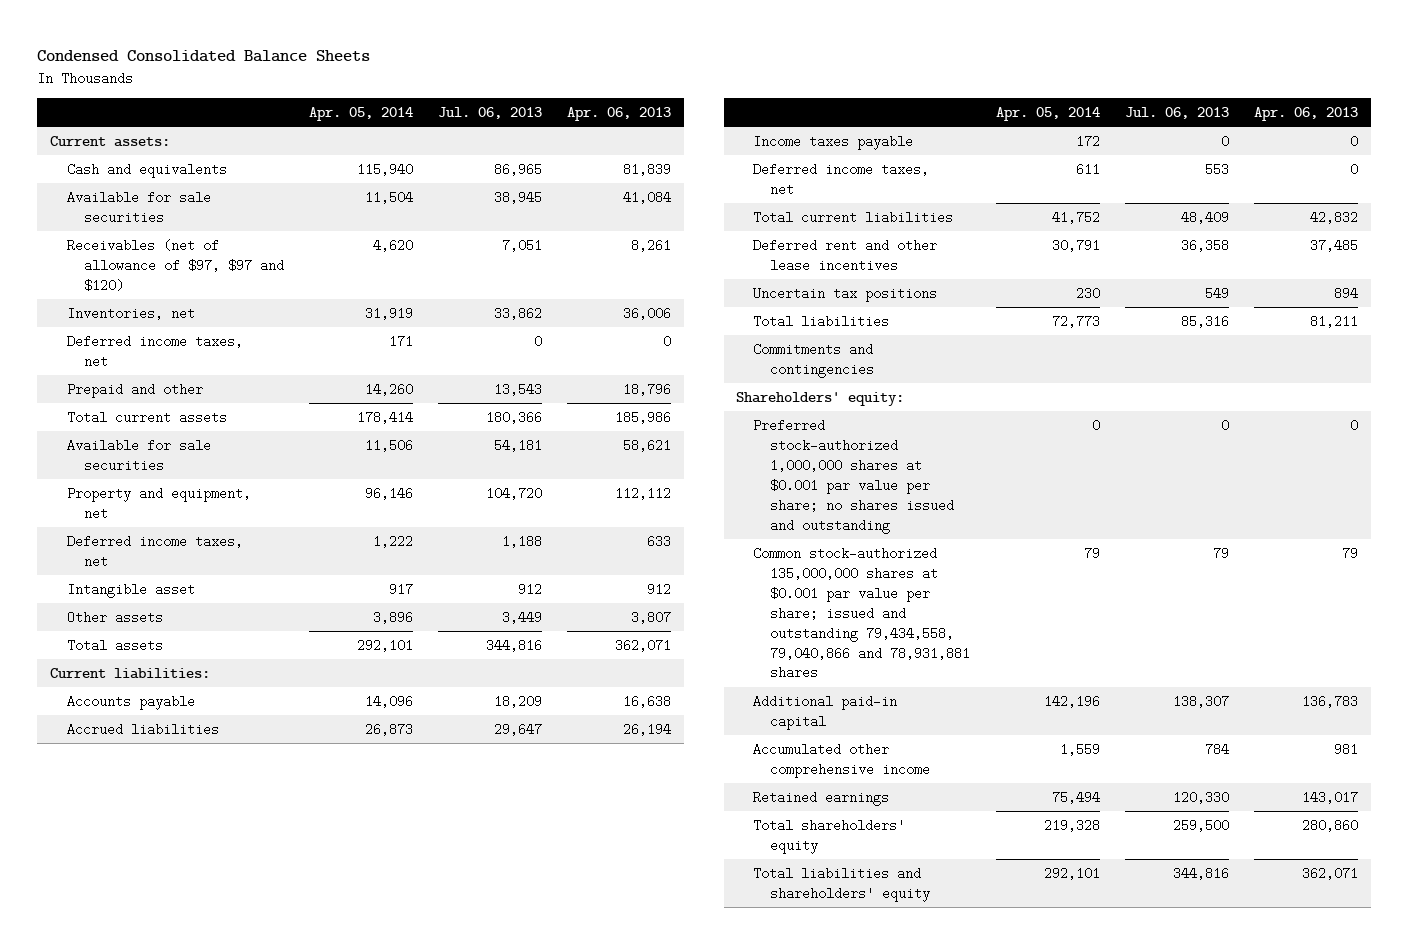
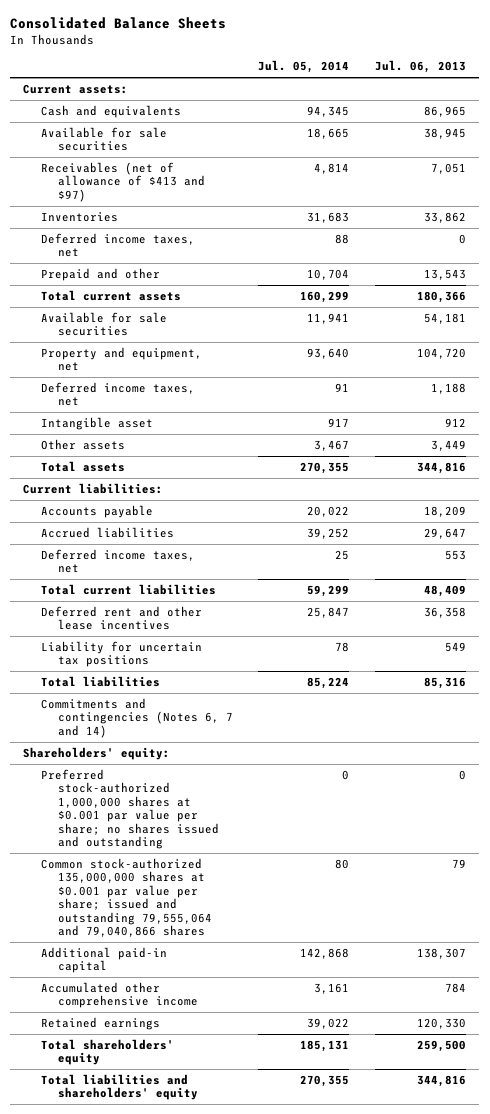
[36,50,370,63] Condensed Consolidated Balance Sheets -> [10,17,227,30] Consolidated Balance Sheets
[308,107,413,122] Apr. 05, 2014 -> none
[567,107,672,122] Apr. 06, 2013 -> none
none -> [258,60,350,74] Jul. 05, 2014
[66,238,284,292] Receivables (net of allowance of $97, $97 and $120) -> [40,161,205,202] Receivables (net of allowance of $413 and $97)
[66,306,195,320] Inventories, net -> [40,211,118,222] Inventories
[753,134,914,150] Income taxes payable -> none
[753,286,938,302] Uncertain tax positions -> [40,640,202,668] Liability for uncertain tax positions
[753,342,875,378] Commitments and contingencies -> [40,697,233,738] Commitments and contingencies (Notes 6, 7 and 14)
[753,546,971,680] Common stock-authorized 135,000,000 shares at $0.001 par value per share; issued and outstanding 79,434,558, 79,040,866 and 78,931,881 shares -> [40,857,212,937] Common stock-authorized 135,000,000 shares at $0.001 par value per share; issued and outstanding 79,555,064 and 79,040,866 shares

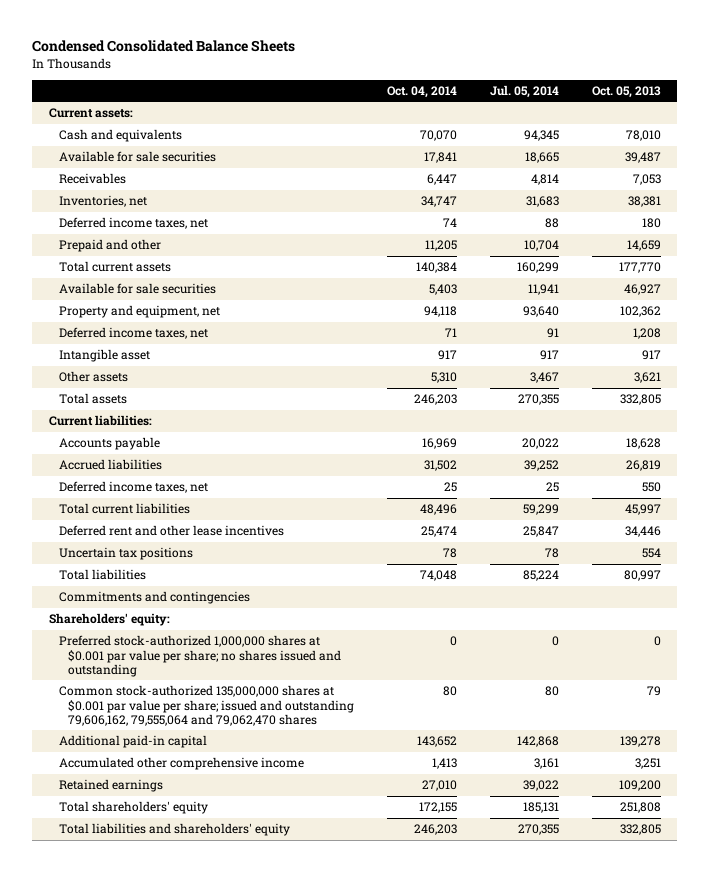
[10,17,227,30] Consolidated Balance Sheets -> [32,40,296,53] Condensed Consolidated Balance Sheets
[375,60,467,74] Jul. 06, 2013 -> none
none -> [387,85,458,98] Oct. 04, 2014
none -> [591,85,661,98] Oct. 05, 2013
[40,161,205,202] Receivables (net of allowance of $413 and $97) -> [58,173,126,185] Receivables
[40,211,118,222] Inventories -> [58,195,147,208] Inventories, net
[40,640,202,668] Liability for uncertain tax positions -> [58,547,193,561] Uncertain tax positions
[40,697,233,738] Commitments and contingencies (Notes 6, 7 and 14) -> [58,591,250,605] Commitments and contingencies
[40,857,212,937] Common stock-authorized 135,000,000 shares at $0.001 par value per share; issued and outstanding 79,555,064 and 79,040,866 shares -> [58,685,355,726] Common stock-authorized 135,000,000 shares at $0.001 par value per share; issued and outstanding 79,606,162, 79,555,064 and 79,062,470 shares

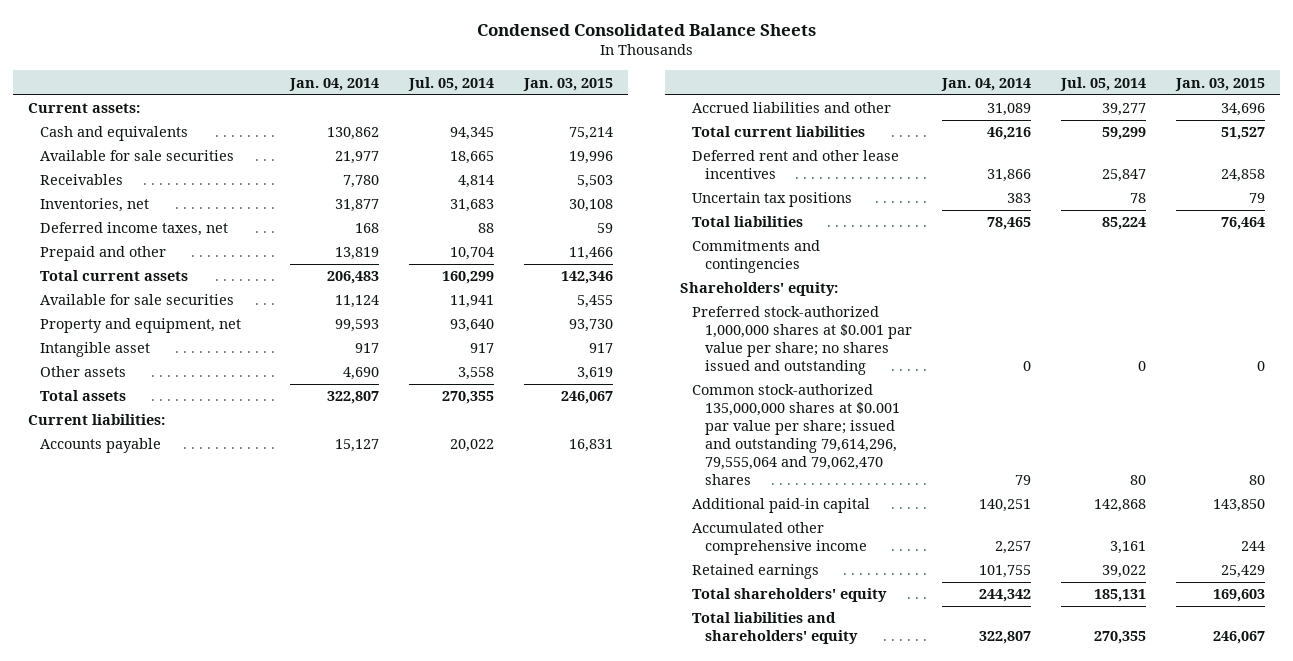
[387,85,458,98] Oct. 04, 2014 -> none
[591,85,661,98] Oct. 05, 2013 -> none
none -> [288,77,379,91] Jan. 04, 2014
none -> [523,77,614,91] Jan. 03, 2015
[58,327,208,340] Deferred income taxes, net -> none
[529,372,559,384] 3,467 -> [458,367,495,381] 3,558
[58,481,208,494] Deferred income taxes, net -> none
[58,459,162,471] Accrued liabilities -> [692,102,892,114] Accrued liabilities and other
[523,460,559,472] 39,252 -> [1102,103,1147,117] 39,277
[58,685,355,726] Common stock-authorized 135,000,000 shares at $0.001 par value per share; issued and outstanding 79,606,162, 79,555,064 and 79,062,470 shares -> [692,384,900,486] Common stock-authorized 135,000,000 shares at $0.001 par value per share; issued and outstanding 79,614,296, 79,555,064 and 79,062,470 shares

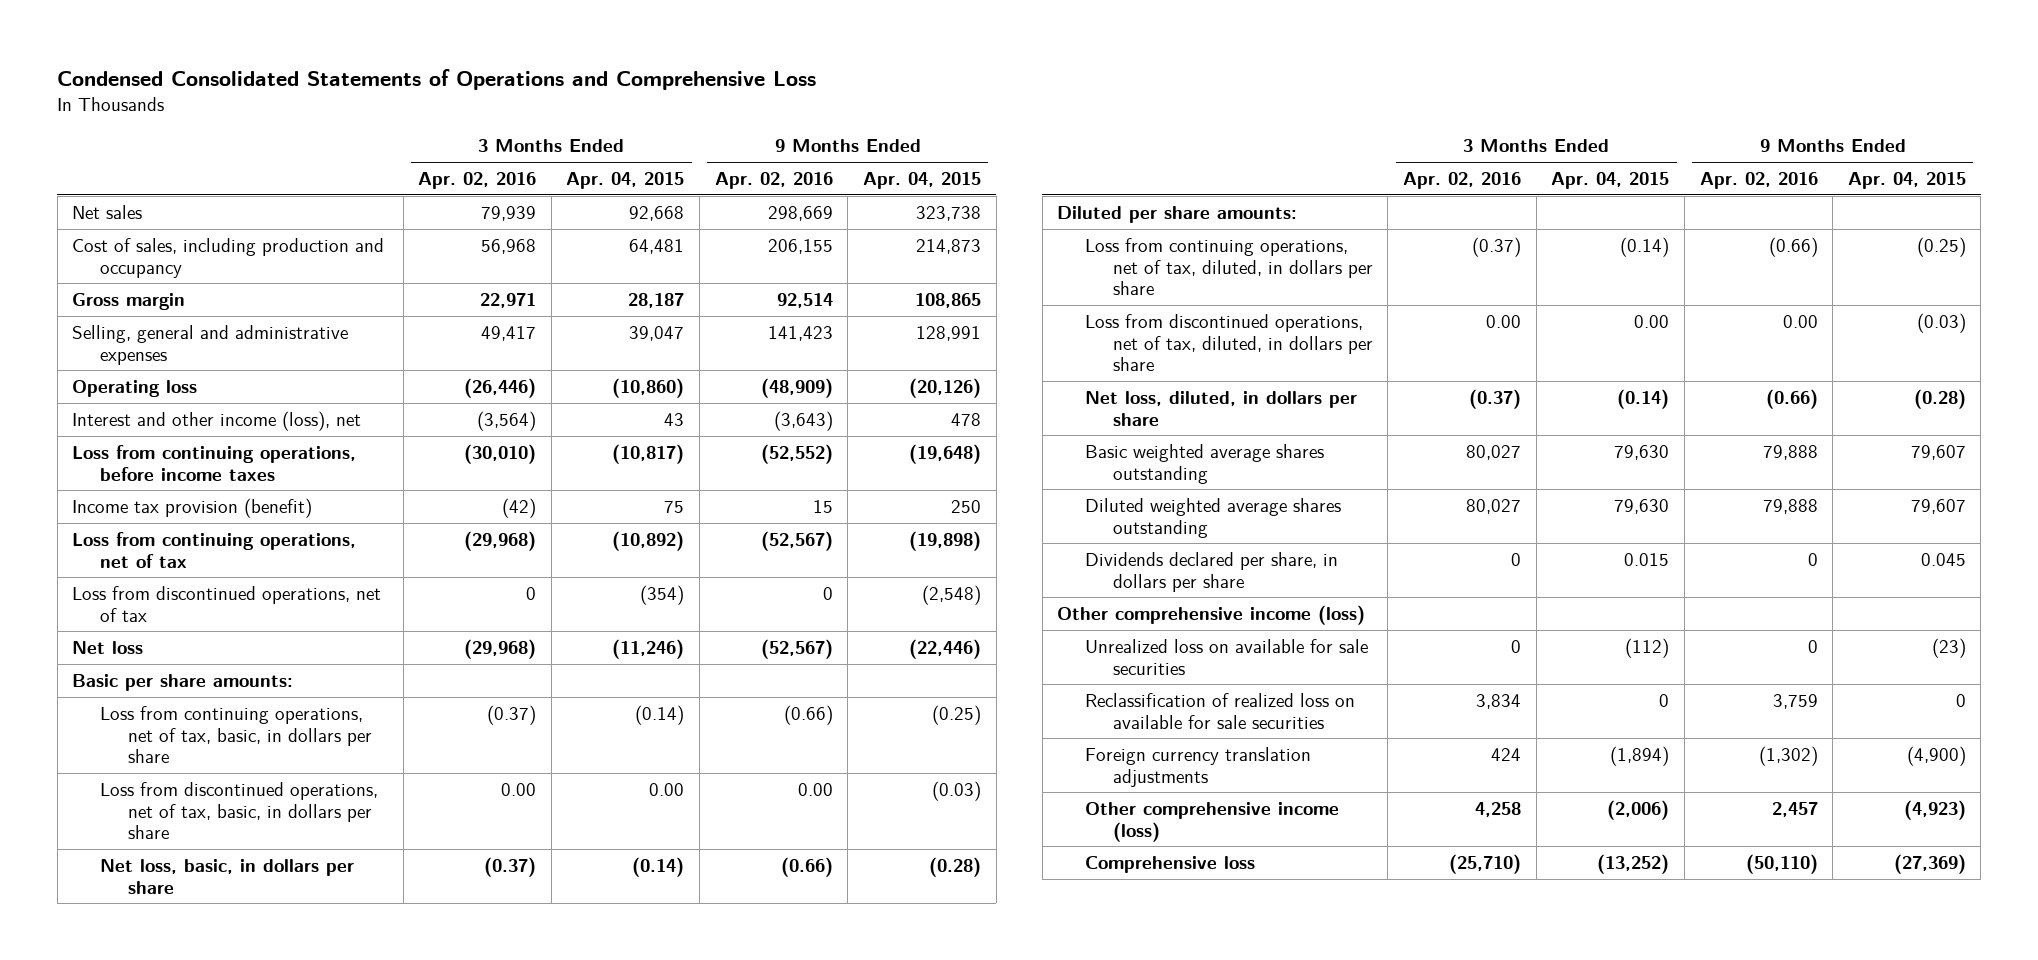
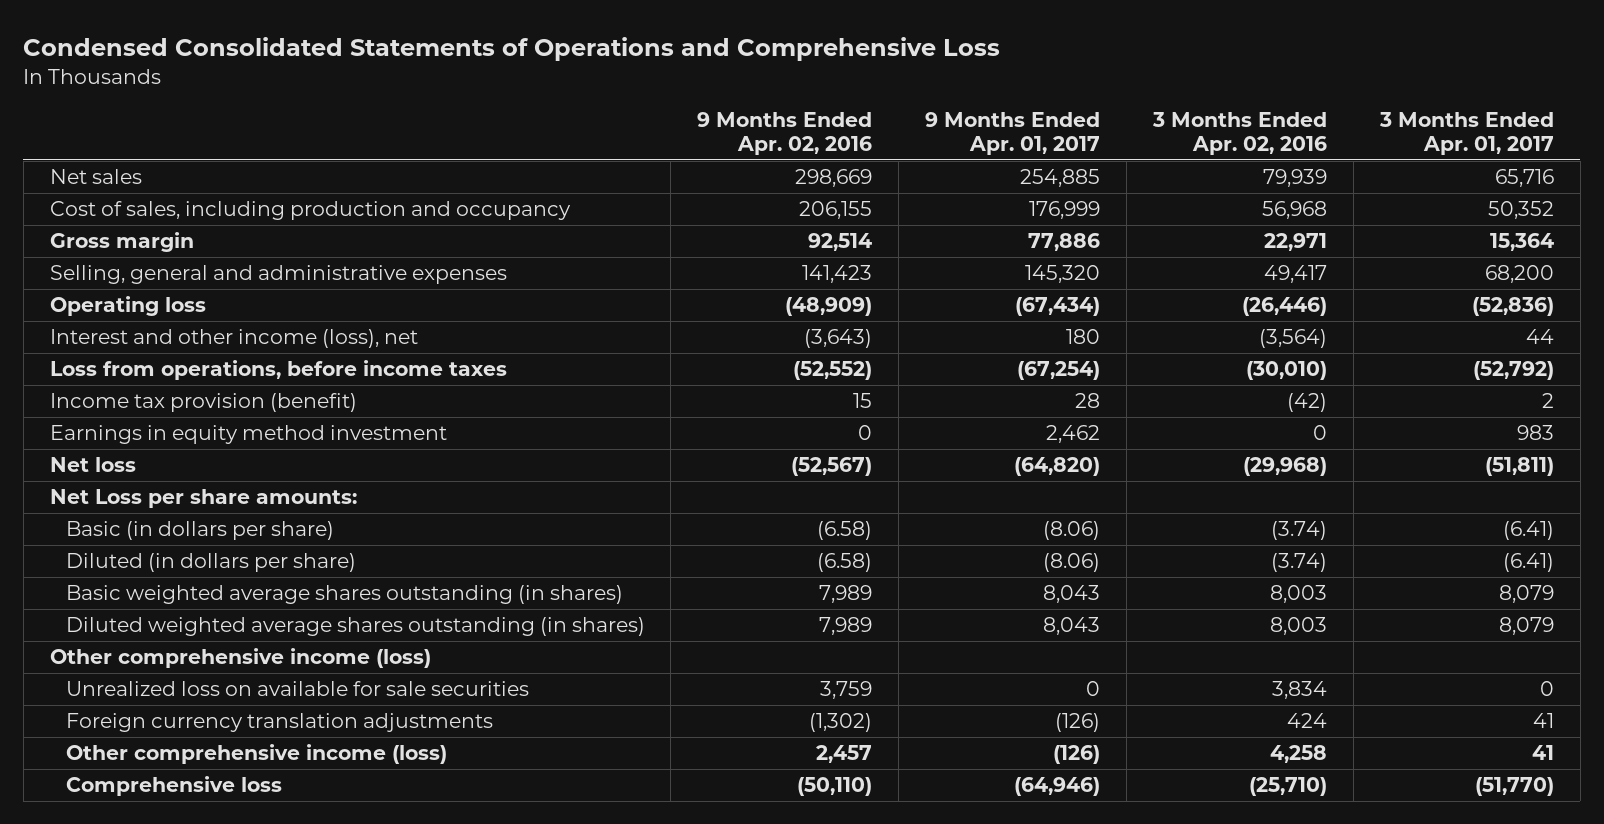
[566,171,685,189] Apr. 04, 2015 -> none
[862,171,981,189] Apr. 04, 2015 -> none
none -> [925,112,1101,156] 9 Months Ended Apr. 01, 2017
none -> [1378,112,1554,156] 3 Months Ended Apr. 01, 2017
[72,444,357,481] Loss from continuing operations, before income taxes -> [49,360,507,381] Loss from operations, before income taxes
[72,531,357,568] Loss from continuing operations, net of tax -> none
[72,585,382,622] Loss from discontinued operations, net of tax -> none
none -> [49,425,447,445] Earnings in equity method investment
[100,781,379,840] Loss from discontinued operations, net of tax, basic, in dollars per share -> none
[100,858,355,894] Net loss, basic, in dollars per share -> none
[1057,205,1298,223] Diluted per share amounts: -> none
[1085,313,1373,372] Loss from discontinued operations, net of tax, diluted, in dollars per share -> none
[1085,390,1358,426] Net loss, diluted, in dollars per share -> none
[1085,551,1339,592] Dividends declared per share, in dollars per share -> none
[72,673,294,691] Basic per share amounts: -> [49,489,357,509] Net Loss per share amounts:
[100,705,372,764] Loss from continuing operations, net of tax, basic, in dollars per share -> [65,521,334,541] Basic (in dollars per share)
[487,704,537,725] (0.37) -> [1270,521,1327,541] (3.74)
[783,704,833,725] (0.66) -> [817,521,873,541] (6.58)
[1085,237,1373,296] Loss from continuing operations, net of tax, diluted, in dollars per share -> [65,553,356,573] Diluted (in dollars per share)
[1472,236,1522,257] (0.37) -> [1270,553,1327,573] (3.74)
[1768,236,1818,257] (0.66) -> [817,553,873,573] (6.58)
[1085,443,1325,484] Basic weighted average shares outstanding -> [65,585,623,605] Basic weighted average shares outstanding (in shares)
[1466,444,1522,460] 80,027 -> [1269,585,1327,604] 8,003
[1762,444,1818,460] 79,888 -> [819,585,873,604] 7,989
[1085,497,1342,538] Diluted weighted average shares outstanding -> [65,617,645,637] Diluted weighted average shares outstanding (in shares)
[1466,498,1522,514] 80,027 -> [1269,617,1327,636] 8,003
[1762,498,1818,514] 79,888 -> [819,617,873,636] 7,989
[1085,692,1356,729] Reclassification of realized loss on available for sale securities -> none
[1511,639,1522,653] 0 -> [1271,681,1327,700] 3,834
[1807,639,1818,653] 0 -> [820,681,873,700] 3,759

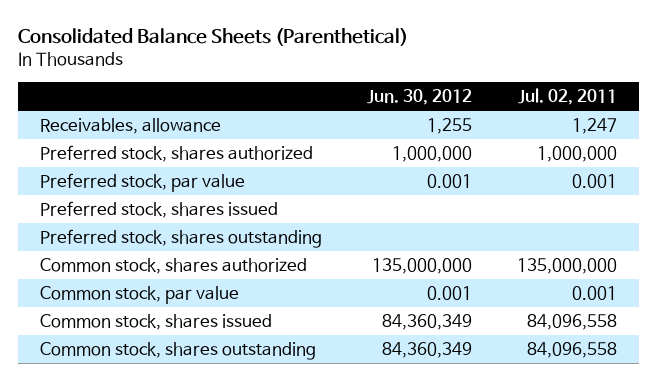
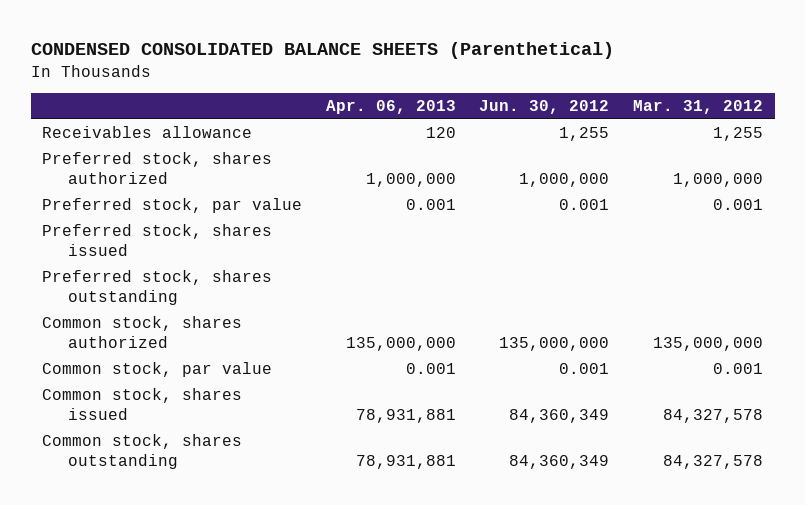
[17,28,408,47] Consolidated Balance Sheets (Parenthetical) -> [30,42,614,60] CONDENSED CONSOLIDATED BALANCE SHEETS (Parenthetical)
[517,87,617,105] Jul. 02, 2011 -> none
none -> [325,100,456,115] Apr. 06, 2013
none -> [632,100,763,115] Mar. 31, 2012
[39,118,221,135] Receivables, allowance -> [42,126,253,139] Receivables allowance

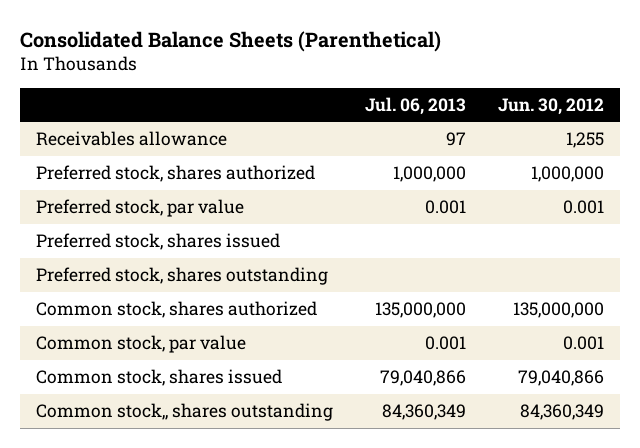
[30,42,614,60] CONDENSED CONSOLIDATED BALANCE SHEETS (Parenthetical) -> [19,30,441,52] Consolidated Balance Sheets (Parenthetical)
[325,100,456,115] Apr. 06, 2013 -> none
[632,100,763,115] Mar. 31, 2012 -> none
none -> [364,96,466,115] Jul. 06, 2013
[509,409,610,424] 84,360,349 -> [518,370,605,387] 79,040,866
[42,434,243,470] Common stock, shares outstanding -> [35,403,333,422] Common stock,, shares outstanding

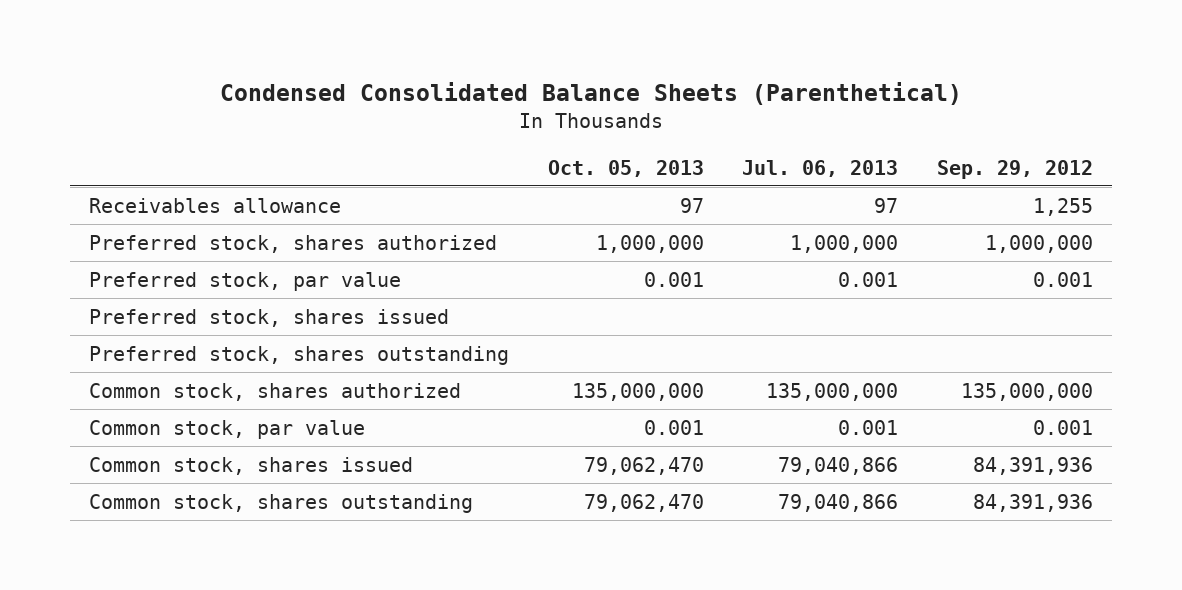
[19,30,441,52] Consolidated Balance Sheets (Parenthetical) -> [220,82,963,106] Condensed Consolidated Balance Sheets (Parenthetical)
[498,97,605,115] Jun. 30, 2012 -> none
none -> [547,159,704,177] Oct. 05, 2013
none -> [936,159,1093,179] Sep. 29, 2012
[35,403,333,422] Common stock,, shares outstanding -> [89,494,474,514] Common stock, shares outstanding
[381,404,466,421] 84,360,349 -> [778,494,899,513] 79,040,866

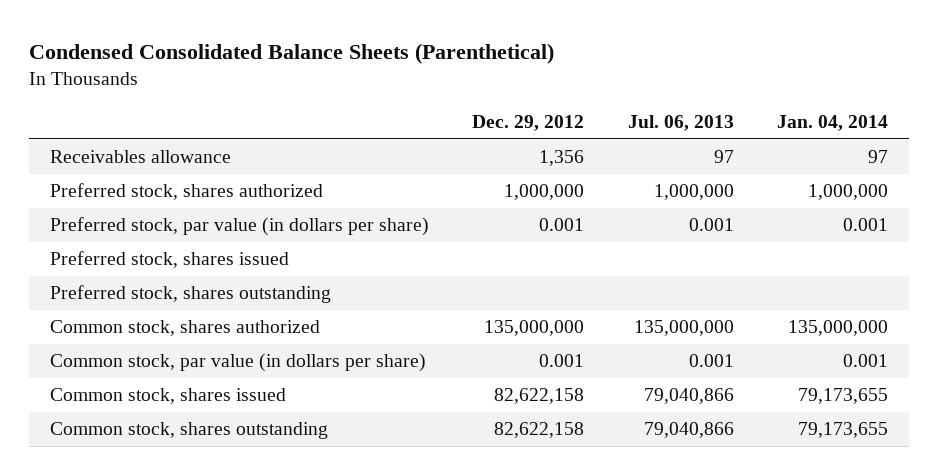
[547,159,704,177] Oct. 05, 2013 -> none
[936,159,1093,179] Sep. 29, 2012 -> none
none -> [472,114,585,131] Dec. 29, 2012
none -> [776,114,888,131] Jan. 04, 2014
[89,272,402,292] Preferred stock, par value -> [50,217,430,237] Preferred stock, par value (in dollars per share)
[89,420,366,440] Common stock, par value -> [50,353,427,373] Common stock, par value (in dollars per share)

